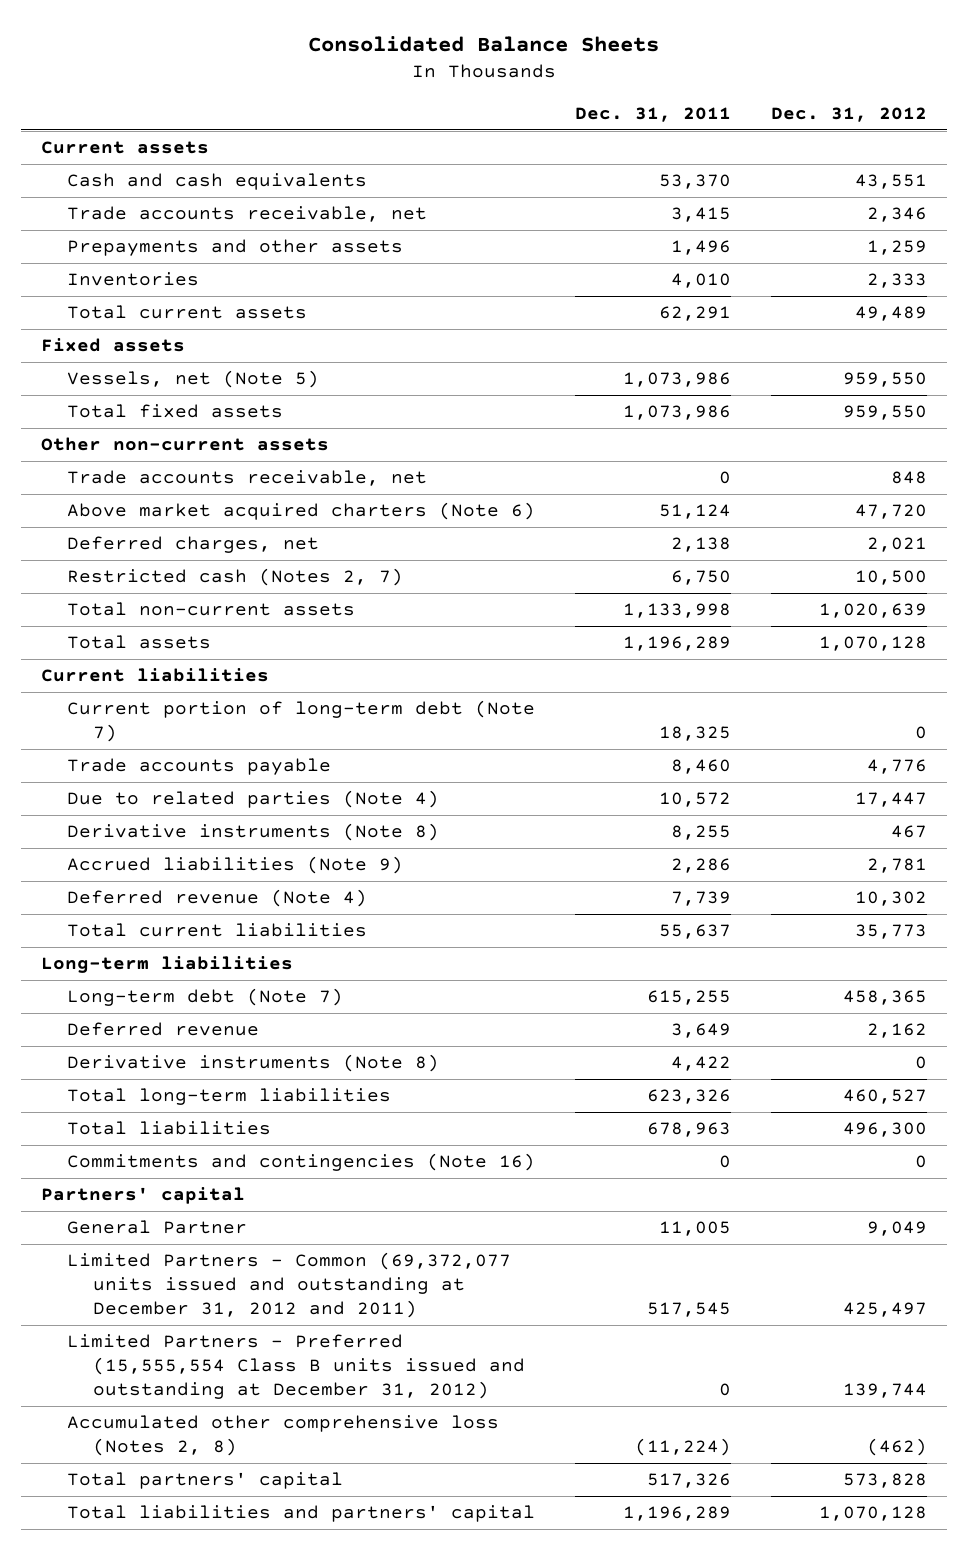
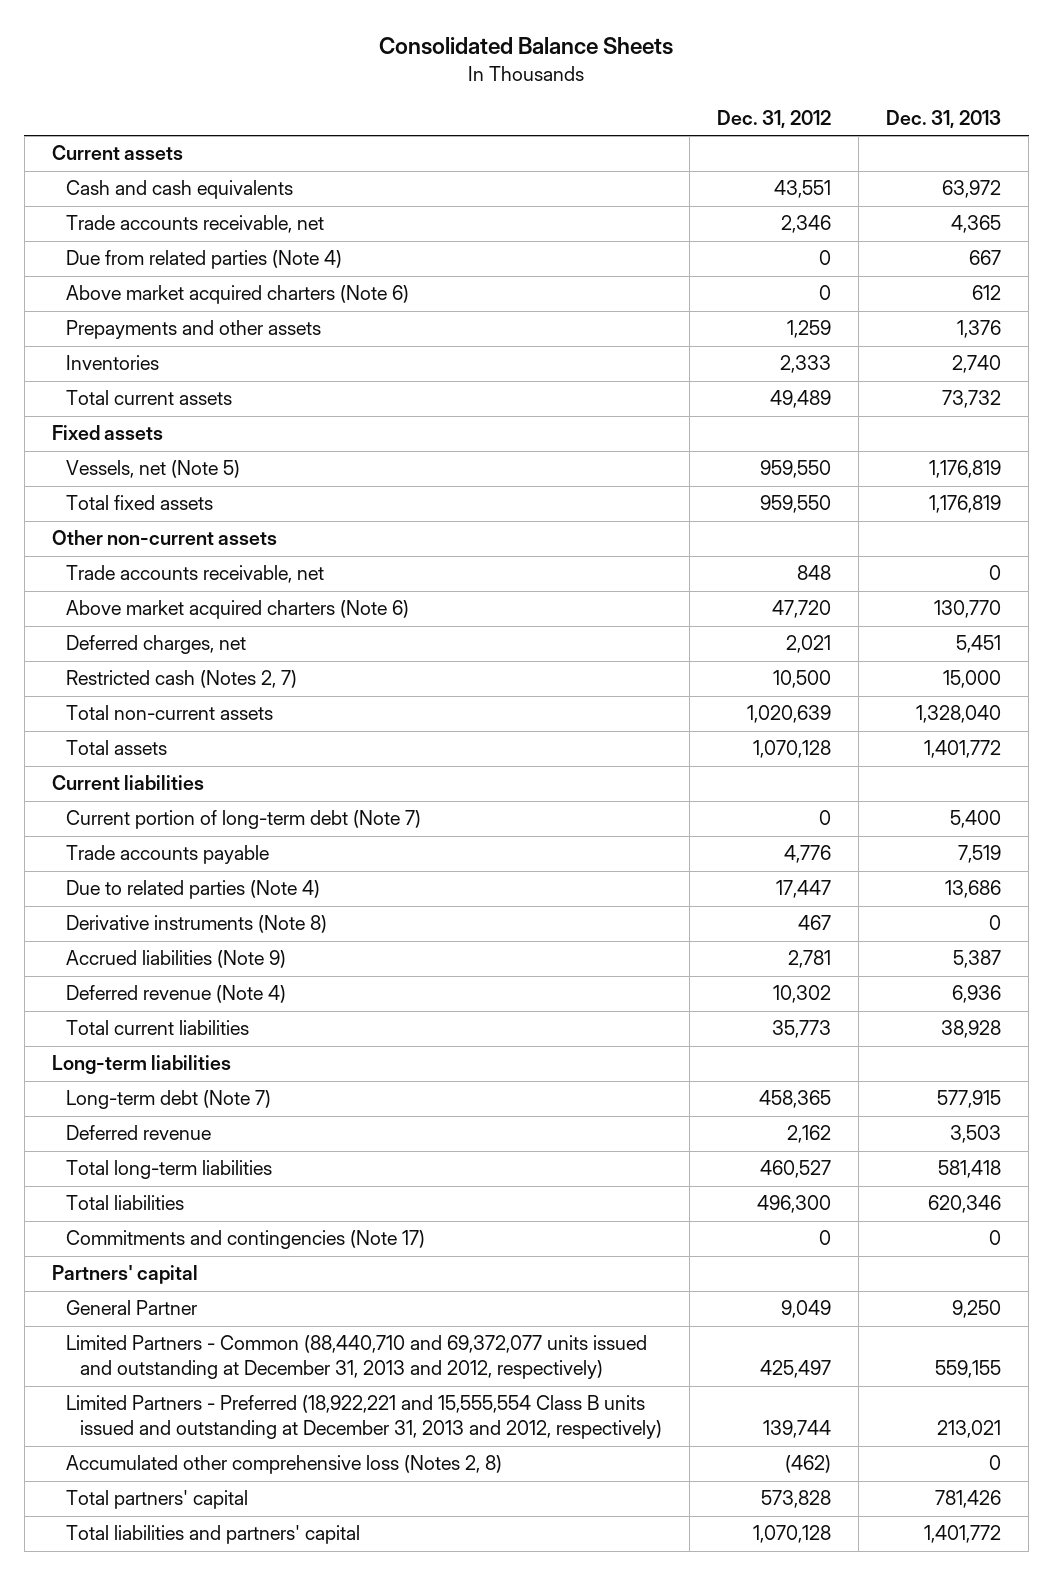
[574,107,731,123] Dec. 31, 2011 -> none
none -> [886,110,1002,129] Dec. 31, 2013
none -> [65,250,342,270] Due from related parties (Note 4)
none -> [65,285,409,305] Above market acquired charters (Note 6)
[66,1054,439,1073] Derivative instruments (Note 8) -> none
[66,1153,535,1172] Commitments and contingencies (Note 16) -> [65,1230,425,1250] Commitments and contingencies (Note 17)
[66,1252,511,1319] Limited Partners - Common (69,372,077 units issued and outstanding at December 31, 2012 and 2011) -> [65,1335,647,1380] Limited Partners - Common (88,440,710 and 69,372,077 units issued and outstanding at December 31, 2013 and 2012, respectively)
[66,1334,525,1400] Limited Partners - Preferred (15,555,554 Class B units issued and outstanding at December 31, 2012) -> [65,1395,663,1440] Limited Partners - Preferred (18,922,221 and 15,555,554 Class B units issued and outstanding at December 31, 2013 and 2012, respectively)

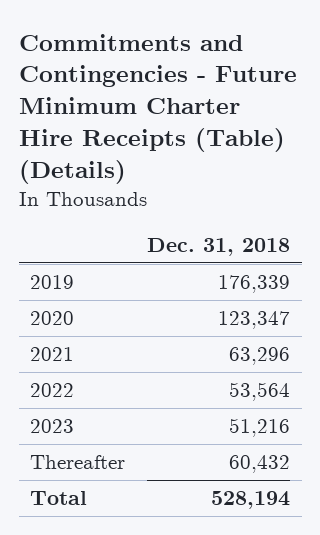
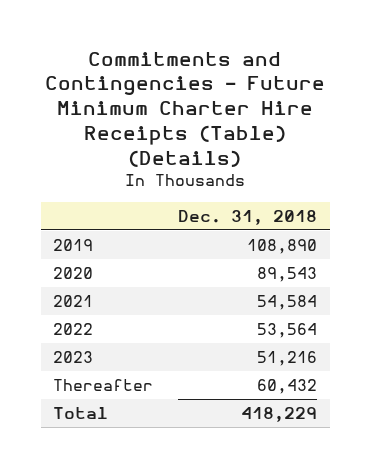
[218,275,291,294] 176,339 -> [247,238,318,254] 108,890
[218,311,291,330] 123,347 -> [257,266,318,282] 89,543
[229,347,291,366] 63,296 -> [257,294,318,310] 54,584
[211,491,291,510] 528,194 -> [241,406,318,422] 418,229

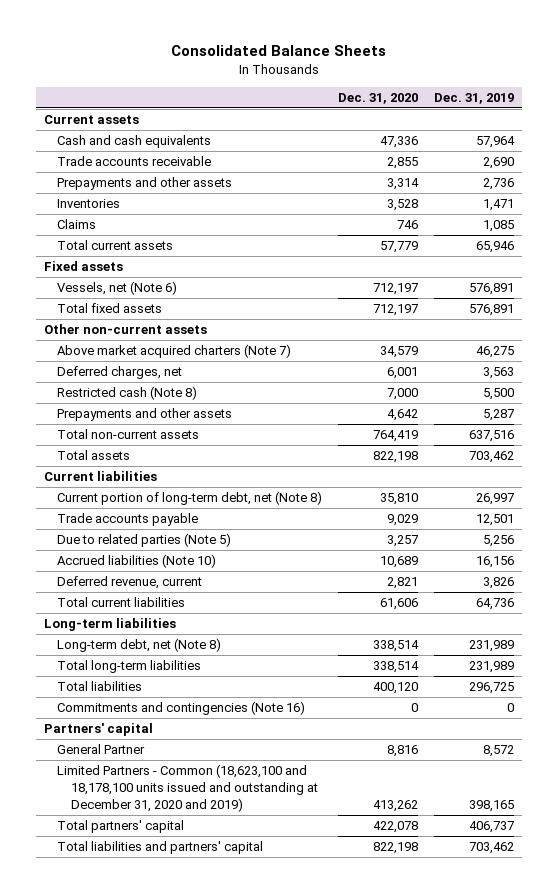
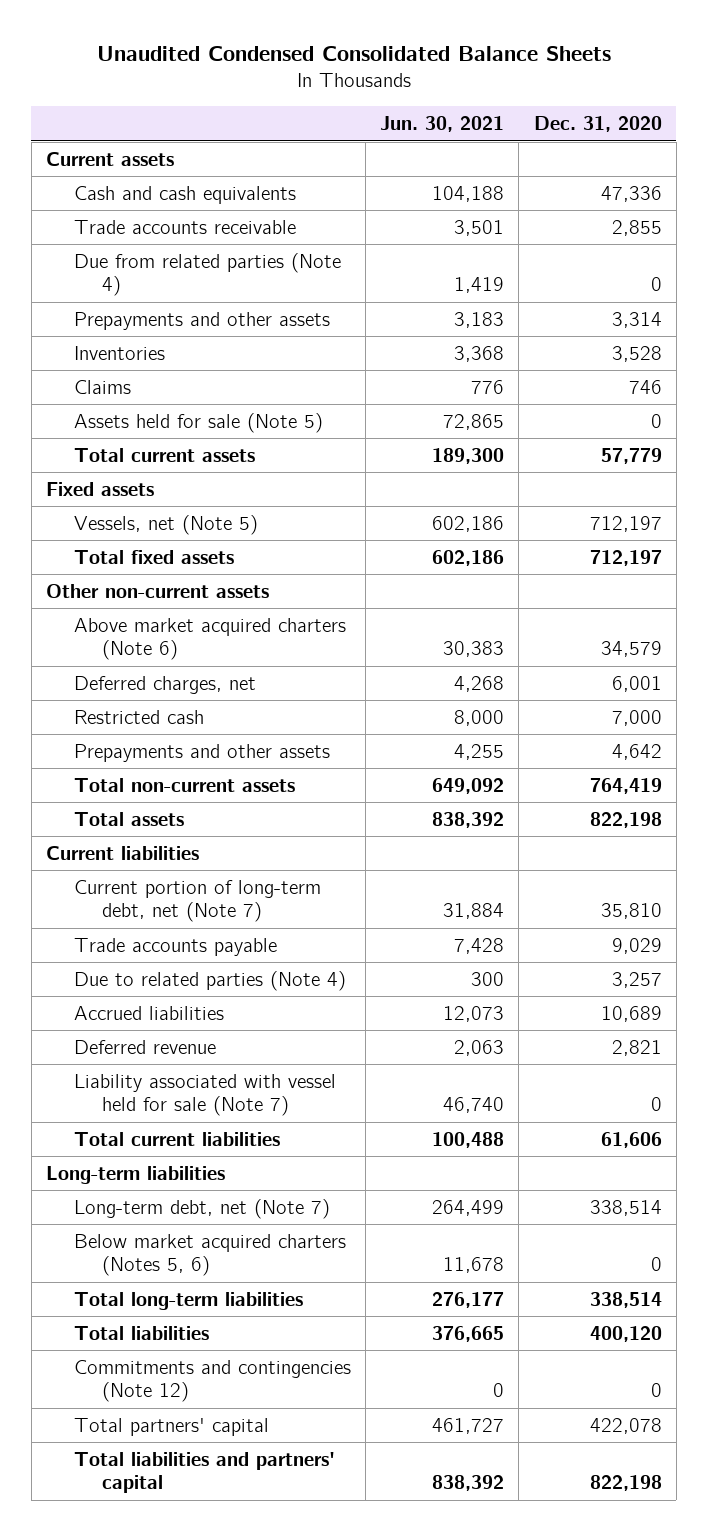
[170,45,386,57] Consolidated Balance Sheets -> [96,45,611,61] Unaudited Condensed Consolidated Balance Sheets
[434,93,515,105] Dec. 31, 2019 -> none
none -> [380,116,505,133] Jun. 30, 2021
none -> [73,252,341,297] Due from related parties (Note 4)
none -> [73,412,323,433] Assets held for sale (Note 5)
[57,281,178,296] Vessels, net (Note 6) -> [73,514,258,535] Vessels, net (Note 5)
[57,344,292,359] Above market acquired charters (Note 7) -> [73,617,346,661] Above market acquired charters (Note 6)
[57,386,198,401] Restricted cash (Note 8) -> [73,709,204,724] Restricted cash
[57,491,323,506] Current portion of long-term debt, net (Note 8) -> [73,879,321,923] Current portion of long-term debt, net (Note 7)
[57,533,232,548] Due to related parties (Note 5) -> [73,970,346,991] Due to related parties (Note 4)
[57,554,217,569] Accrued liabilities (Note 10) -> [73,1005,224,1020] Accrued liabilities
[57,576,203,590] Deferred revenue, current -> [73,1039,216,1054] Deferred revenue
none -> [73,1073,336,1117] Liability associated with vessel held for sale (Note 7)
[57,638,222,653] Long-term debt, net (Note 8) -> [73,1198,330,1219] Long-term debt, net (Note 7)
none -> [73,1233,346,1277] Below market acquired charters (Notes 5, 6)
[43,723,153,737] Partners' capital -> none
[57,744,146,755] General Partner -> none
[57,764,318,812] Limited Partners - Common (18,623,100 and 18,178,100 units issued and outstanding at December 31, 2020 and 2019) -> none
[57,701,306,716] Commitments and contingencies (Note 16) -> [73,1359,351,1403] Commitments and contingencies (Note 12)

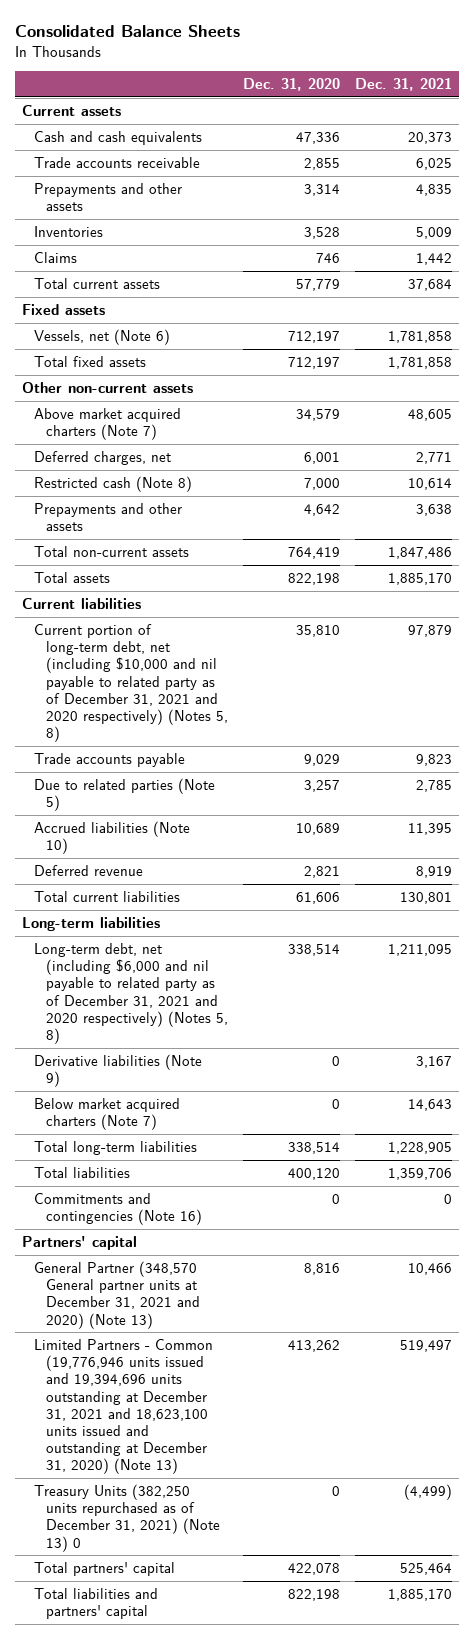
[96,45,611,61] Unaudited Condensed Consolidated Balance Sheets -> [14,25,240,38] Consolidated Balance Sheets
[380,116,505,133] Jun. 30, 2021 -> none
none -> [354,78,452,92] Dec. 31, 2021
[73,252,341,297] Due from related parties (Note 4) -> none
[73,412,323,433] Assets held for sale (Note 5) -> none
[73,514,258,535] Vessels, net (Note 5) -> [34,329,171,346] Vessels, net (Note 6)
[73,617,346,661] Above market acquired charters (Note 6) -> [34,408,182,441] Above market acquired charters (Note 7)
[73,709,204,724] Restricted cash -> [34,476,193,493] Restricted cash (Note 8)
[73,879,321,923] Current portion of long-term debt, net (Note 7) -> [34,624,229,743] Current portion of long-term debt, net (including $10,000 and nil payable to related party as of December 31, 2021 and 2020 respectively) (Notes 5, 8)
[73,970,346,991] Due to related parties (Note 4) -> [34,778,216,812] Due to related parties (Note 5)
[73,1005,224,1020] Accrued liabilities -> [34,821,191,855] Accrued liabilities (Note 10)
[73,1073,336,1117] Liability associated with vessel held for sale (Note 7) -> none
[73,1198,330,1219] Long-term debt, net (Note 7) -> [34,943,229,1044] Long-term debt, net (including $6,000 and nil payable to related party as of December 31, 2021 and 2020 respectively) (Notes 5, 8)
none -> [34,1054,203,1088] Derivative liabilities (Note 9)
[73,1233,346,1277] Below market acquired charters (Notes 5, 6) -> [34,1098,181,1131] Below market acquired charters (Note 7)
[73,1359,351,1403] Commitments and contingencies (Note 12) -> [34,1193,203,1226] Commitments and contingencies (Note 16)
none -> [22,1236,138,1251] Partners' capital
none -> [34,1261,201,1329] General Partner (348,570 General partner units at December 31, 2021 and 2020) (Note 13)
none -> [34,1339,214,1475] Limited Partners - Common (19,776,946 units issued and 19,394,696 units outstanding at December 31, 2021 and 18,623,100 units issued and outstanding at December 31, 2020) (Note 13)
none -> [34,1484,221,1552] Treasury Units (382,250 units repurchased as of December 31, 2021) (Note 13) 0

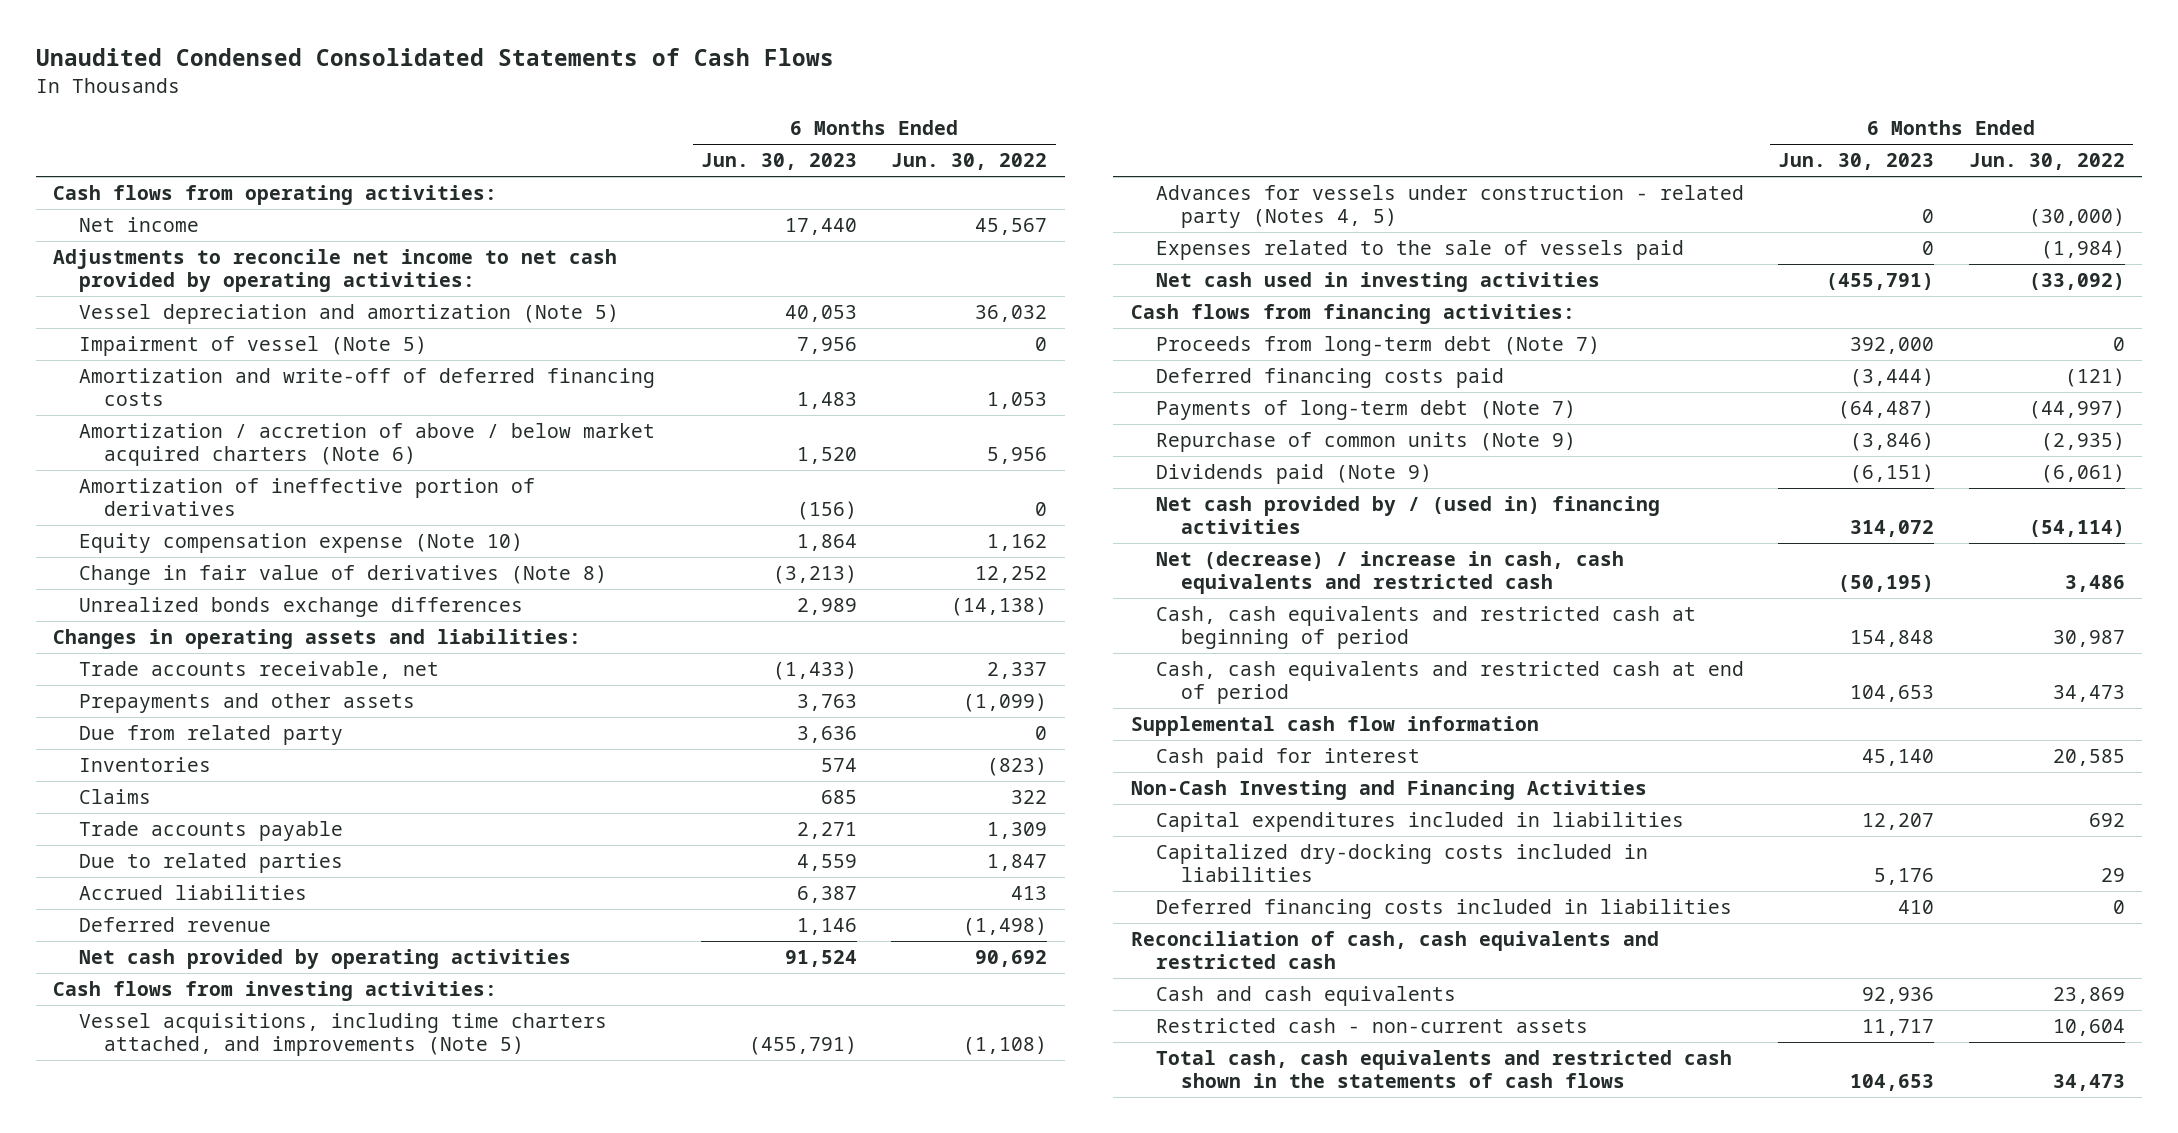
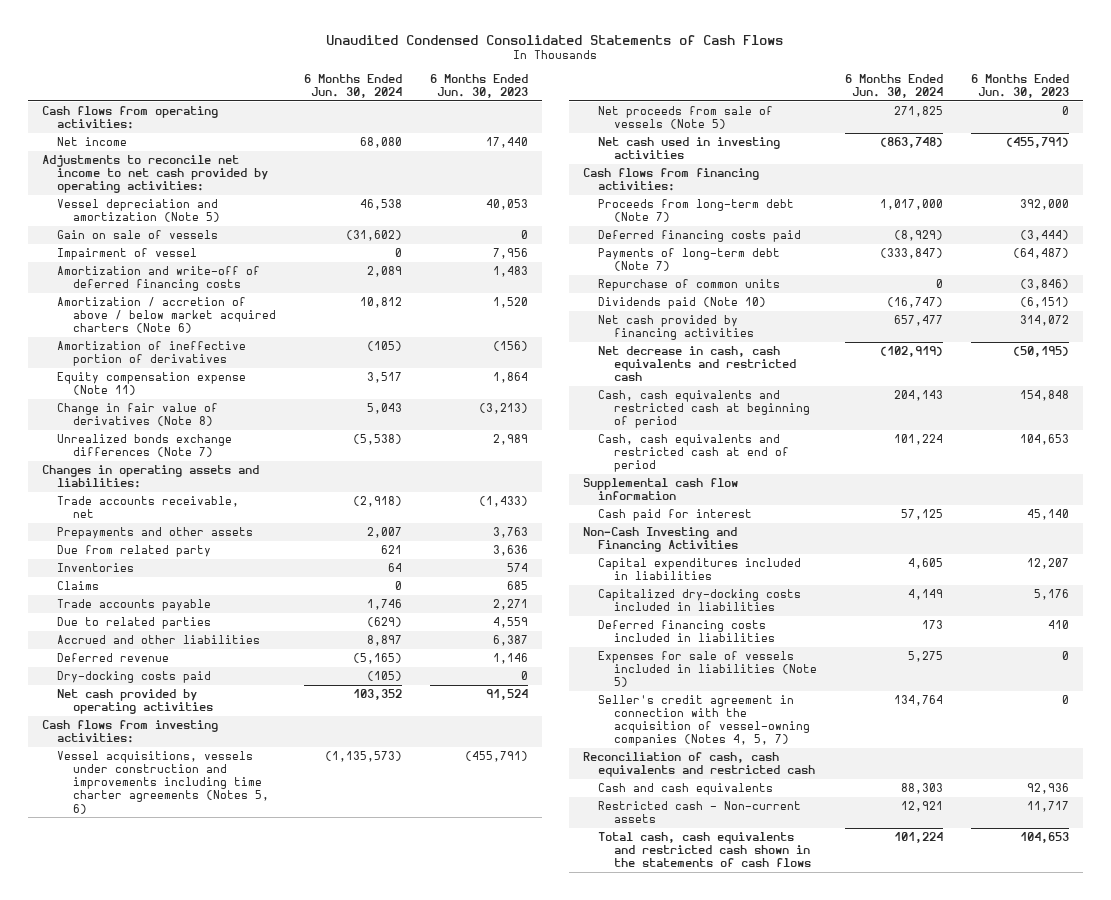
[891,153,1048,171] Jun. 30, 2022 -> none
none -> [304,73,403,99] 6 Months Ended Jun. 30, 2024
none -> [57,229,219,239] Gain on sale of vessels
[78,336,427,357] Impairment of vessel (Note 5) -> [57,247,198,260] Impairment of vessel
[78,533,523,554] Equity compensation expense (Note 10) -> [57,371,247,396] Equity compensation expense (Note 11)
[78,597,523,618] Unrealized bonds exchange differences -> [57,433,233,458] Unrealized bonds exchange differences (Note 7)
[78,885,307,901] Accrued liabilities -> [57,634,261,644] Accrued and other liabilities
none -> [57,670,212,683] Dry-docking costs paid
[1155,185,1744,228] Advances for vessels under construction - related party (Notes 4, 5) -> none
[1155,240,1684,261] Expenses related to the sale of vessels paid -> none
[78,1013,607,1056] Vessel acquisitions, including time charters attached, and improvements (Note 5) -> [57,750,270,814] Vessel acquisitions, vessels under construction and improvements including time charter agreements (Notes 5, 6)
none -> [598,105,774,130] Net proceeds from sale of vessels (Note 5)
[1155,432,1576,453] Repurchase of common units (Note 9) -> [598,278,781,291] Repurchase of common units
[1155,464,1432,485] Dividends paid (Note 9) -> [598,296,767,309] Dividends paid (Note 10)
[1155,496,1660,534] Net cash provided by / (used in) financing activities -> [598,314,755,341] Net cash provided by financing activities
[1155,551,1624,594] Net (decrease) / increase in cash, cash equivalents and restricted cash -> [598,345,797,382] Net decrease in cash, cash equivalents and restricted cash
none -> [598,650,818,688] Expenses for sale of vessels included in liabilities (Note 5)
none -> [598,694,811,747] Seller's credit agreement in connection with the acquisition of vessel-owning companies (Notes 4, 5, 7)
[1155,1018,1588,1034] Restricted cash - non-current assets -> [598,800,802,824] Restricted cash - Non-current assets

